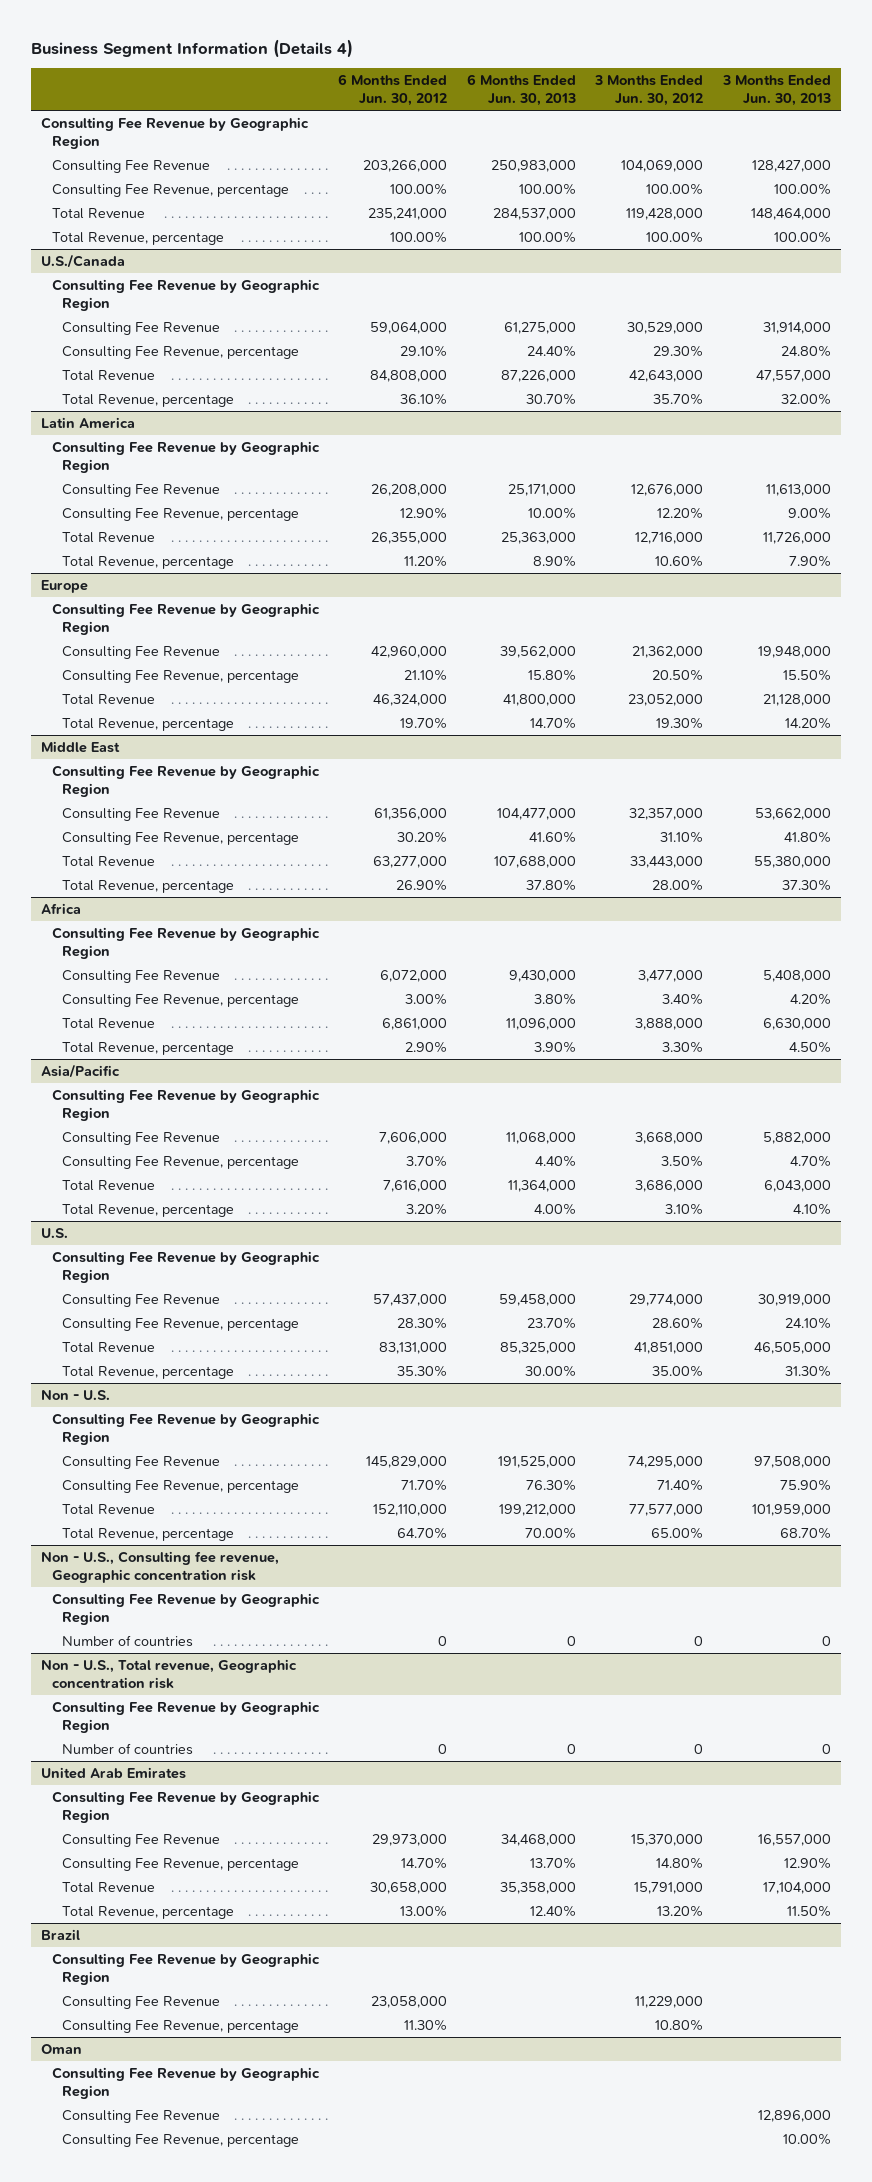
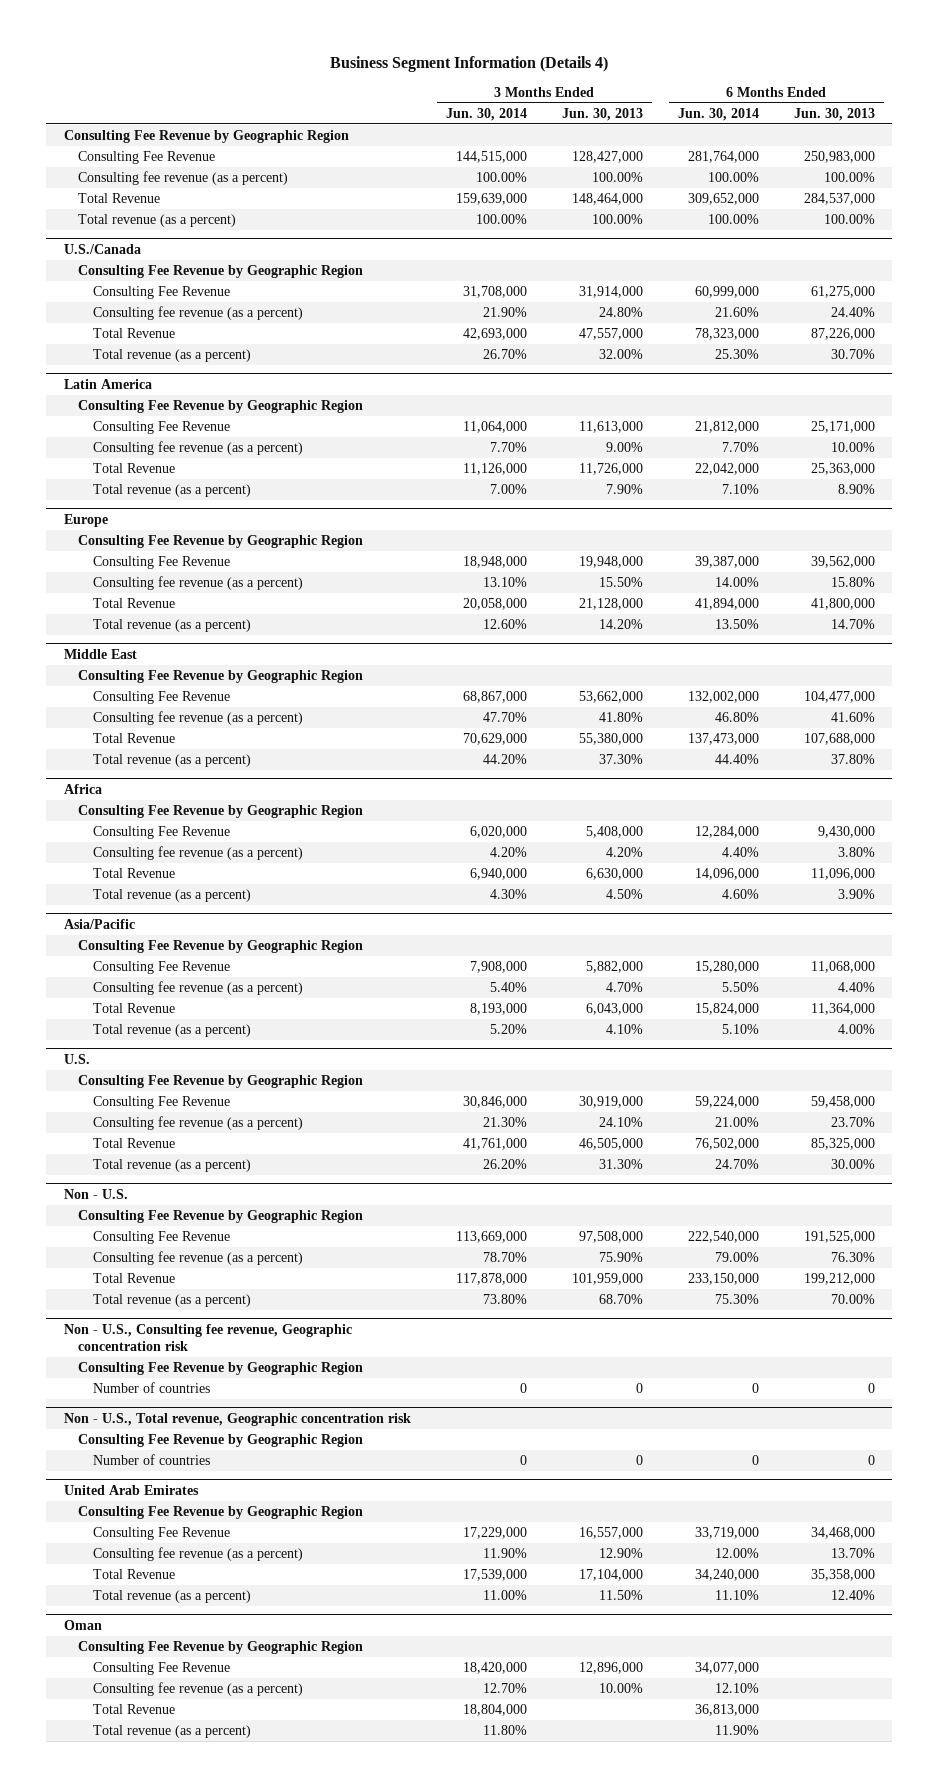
[338,74,448,107] 6 Months Ended Jun. 30, 2012 -> none
[594,75,704,107] 3 Months Ended Jun. 30, 2012 -> none
none -> [445,107,527,121] Jun. 30, 2014
none -> [677,107,759,121] Jun. 30, 2014
[51,184,289,198] Consulting Fee Revenue, percentage -> [78,171,289,186] Consulting fee revenue (as a percent)
[51,232,224,246] Total Revenue, percentage -> [78,214,237,228] Total revenue (as a percent)
[62,346,300,360] Consulting Fee Revenue, percentage -> [92,306,303,321] Consulting fee revenue (as a percent)
[62,394,235,408] Total Revenue, percentage -> [92,349,251,363] Total revenue (as a percent)
[62,508,300,522] Consulting Fee Revenue, percentage -> [92,441,303,456] Consulting fee revenue (as a percent)
[62,556,235,570] Total Revenue, percentage -> [92,484,251,498] Total revenue (as a percent)
[62,670,300,684] Consulting Fee Revenue, percentage -> [92,576,303,591] Consulting fee revenue (as a percent)
[62,718,235,732] Total Revenue, percentage -> [92,619,251,633] Total revenue (as a percent)
[62,832,300,846] Consulting Fee Revenue, percentage -> [92,711,303,726] Consulting fee revenue (as a percent)
[62,880,235,894] Total Revenue, percentage -> [92,754,251,768] Total revenue (as a percent)
[62,994,300,1008] Consulting Fee Revenue, percentage -> [92,846,303,861] Consulting fee revenue (as a percent)
[62,1042,235,1056] Total Revenue, percentage -> [92,889,251,903] Total revenue (as a percent)
[62,1156,300,1170] Consulting Fee Revenue, percentage -> [92,981,303,996] Consulting fee revenue (as a percent)
[62,1204,235,1218] Total Revenue, percentage -> [92,1024,251,1038] Total revenue (as a percent)
[62,1318,300,1332] Consulting Fee Revenue, percentage -> [92,1116,303,1131] Consulting fee revenue (as a percent)
[62,1366,235,1380] Total Revenue, percentage -> [92,1159,251,1173] Total revenue (as a percent)
[62,1480,300,1494] Consulting Fee Revenue, percentage -> [92,1251,303,1266] Consulting fee revenue (as a percent)
[62,1528,235,1542] Total Revenue, percentage -> [92,1294,251,1308] Total revenue (as a percent)
[62,1858,300,1872] Consulting Fee Revenue, percentage -> [92,1547,303,1562] Consulting fee revenue (as a percent)
[41,1929,81,1941] Brazil -> none
[51,1953,320,1986] Consulting Fee Revenue by Geographic Region -> none
[62,1996,221,2010] Consulting Fee Revenue -> none
[62,2020,300,2034] Consulting Fee Revenue, percentage -> none
[62,1906,235,1920] Total Revenue, percentage -> [92,1590,251,1604] Total revenue (as a percent)
[62,2134,300,2148] Consulting Fee Revenue, percentage -> [92,1682,303,1697] Consulting fee revenue (as a percent)
none -> [92,1704,175,1715] Total Revenue
none -> [92,1725,251,1739] Total revenue (as a percent)

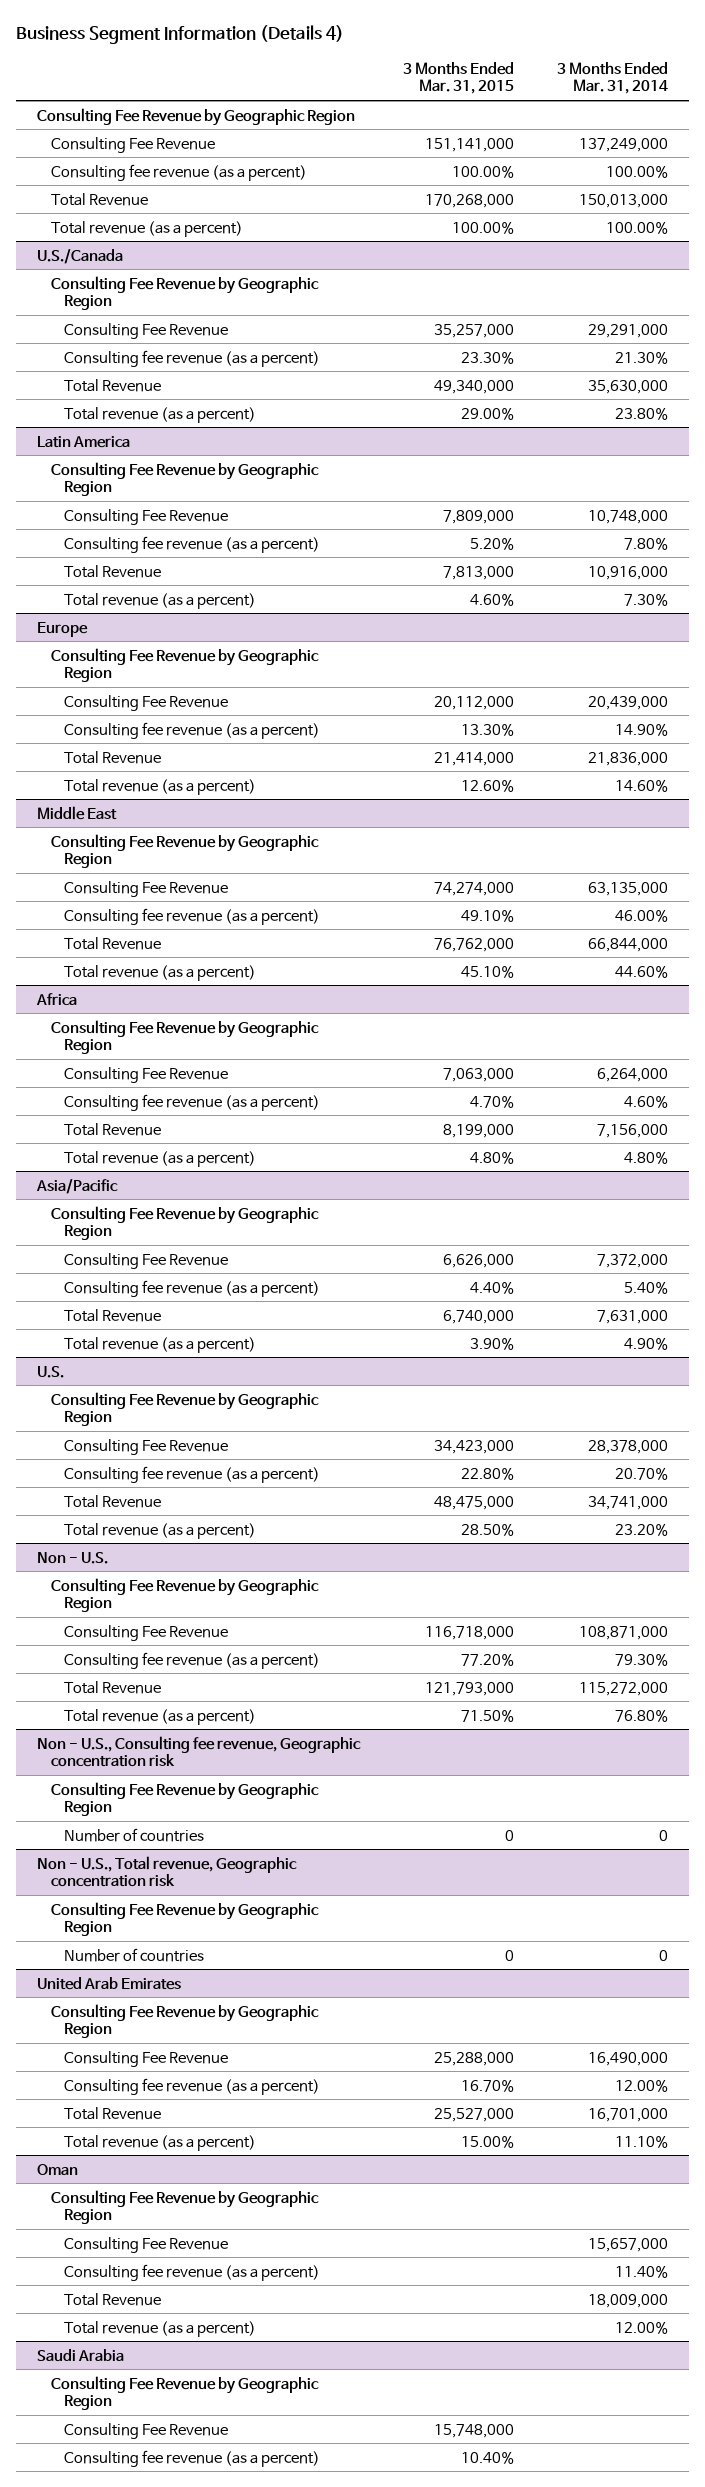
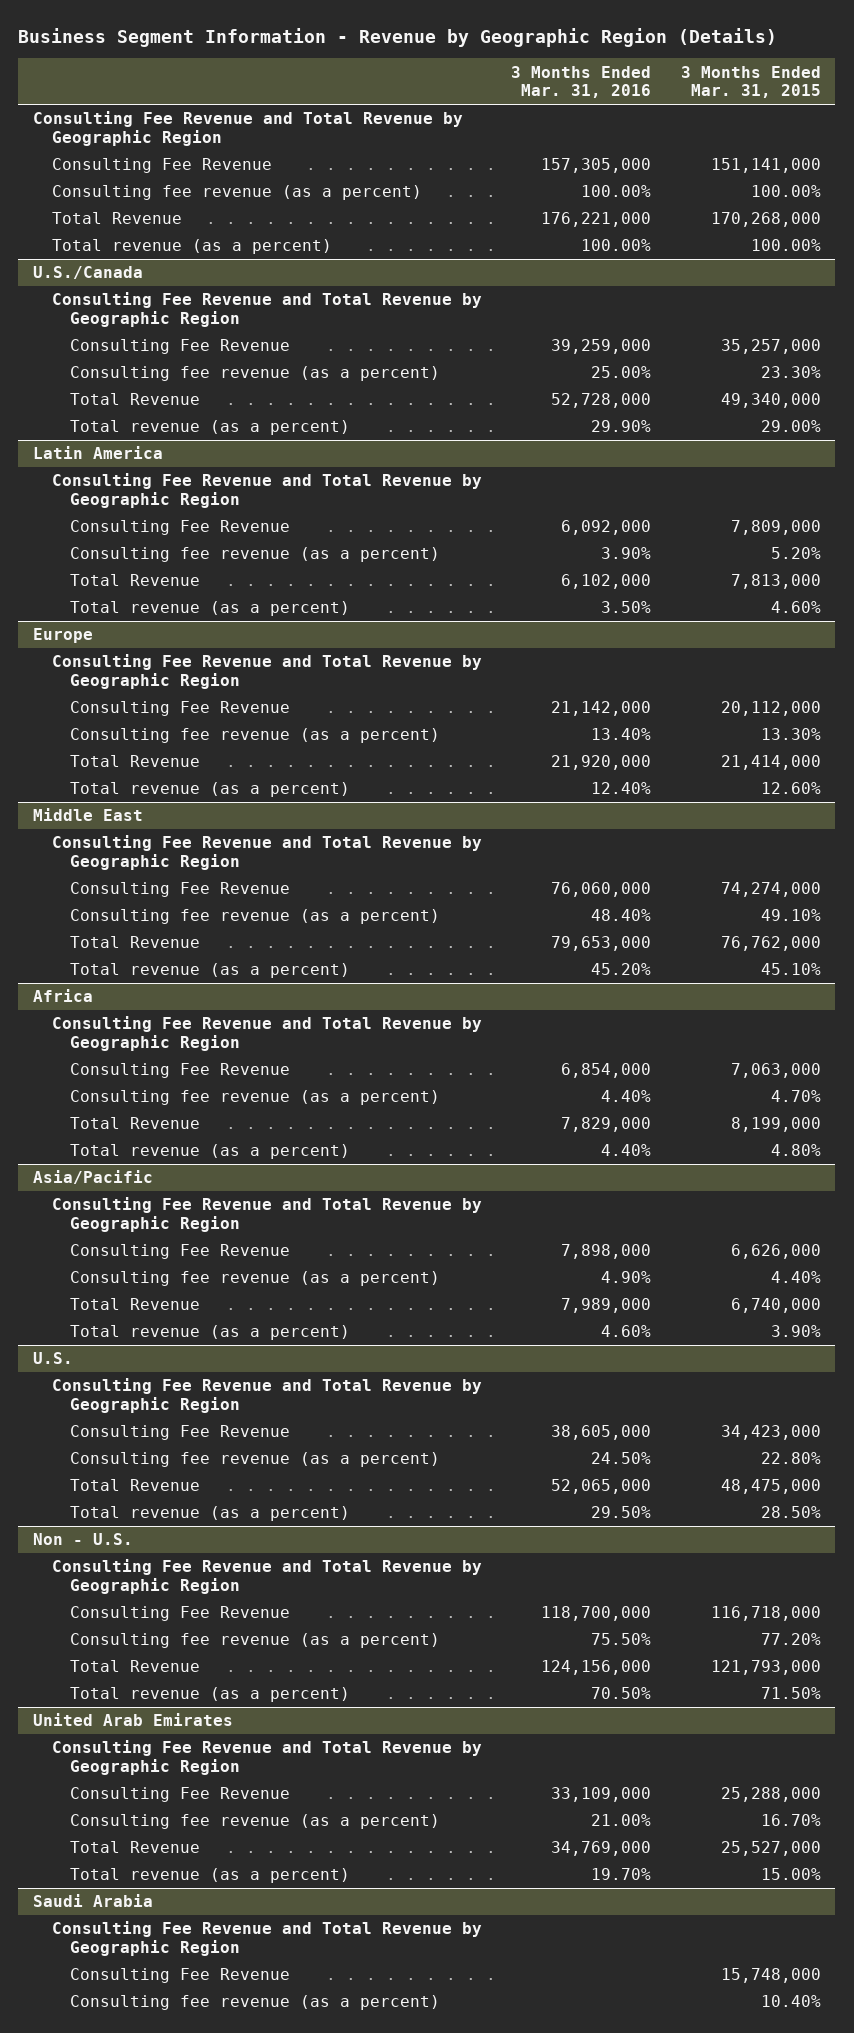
[16,25,345,45] Business Segment Information (Details 4) -> [18,27,778,47] Business Segment Information - Revenue by Geographic Region (Details)
[556,61,668,95] 3 Months Ended Mar. 31, 2014 -> none
none -> [511,65,652,99] 3 Months Ended Mar. 31, 2016
[37,107,356,126] Consulting Fee Revenue by Geographic Region -> [32,111,463,146] Consulting Fee Revenue and Total Revenue by Geographic Region
[50,275,319,311] Consulting Fee Revenue by Geographic Region -> [51,292,482,327] Consulting Fee Revenue and Total Revenue by Geographic Region
[50,461,319,497] Consulting Fee Revenue by Geographic Region -> [51,473,482,508] Consulting Fee Revenue and Total Revenue by Geographic Region
[50,647,319,683] Consulting Fee Revenue by Geographic Region -> [51,654,482,689] Consulting Fee Revenue and Total Revenue by Geographic Region
[50,833,319,869] Consulting Fee Revenue by Geographic Region -> [51,835,482,870] Consulting Fee Revenue and Total Revenue by Geographic Region
[50,1019,319,1055] Consulting Fee Revenue by Geographic Region -> [51,1016,482,1051] Consulting Fee Revenue and Total Revenue by Geographic Region
[50,1205,319,1241] Consulting Fee Revenue by Geographic Region -> [51,1197,482,1232] Consulting Fee Revenue and Total Revenue by Geographic Region
[50,1391,319,1427] Consulting Fee Revenue by Geographic Region -> [51,1378,482,1413] Consulting Fee Revenue and Total Revenue by Geographic Region
[50,1577,319,1613] Consulting Fee Revenue by Geographic Region -> [51,1559,482,1594] Consulting Fee Revenue and Total Revenue by Geographic Region
[37,1735,362,1768] Non - U.S., Consulting fee revenue, Geographic concentration risk -> none
[50,1781,319,1817] Consulting Fee Revenue by Geographic Region -> none
[63,1827,204,1842] Number of countries -> none
[37,1855,298,1888] Non - U.S., Total revenue, Geographic concentration risk -> none
[50,1901,319,1937] Consulting Fee Revenue by Geographic Region -> none
[63,1947,204,1962] Number of countries -> none
[50,2003,319,2039] Consulting Fee Revenue by Geographic Region -> [51,1740,482,1775] Consulting Fee Revenue and Total Revenue by Geographic Region
[37,2163,79,2175] Oman -> none
[50,2189,319,2225] Consulting Fee Revenue by Geographic Region -> none
[63,2236,228,2253] Consulting Fee Revenue -> none
[63,2263,320,2281] Consulting fee revenue (as a percent) -> none
[63,2292,161,2306] Total Revenue -> none
[63,2320,256,2337] Total revenue (as a percent) -> none
[50,2375,319,2411] Consulting Fee Revenue by Geographic Region -> [51,1921,482,1956] Consulting Fee Revenue and Total Revenue by Geographic Region

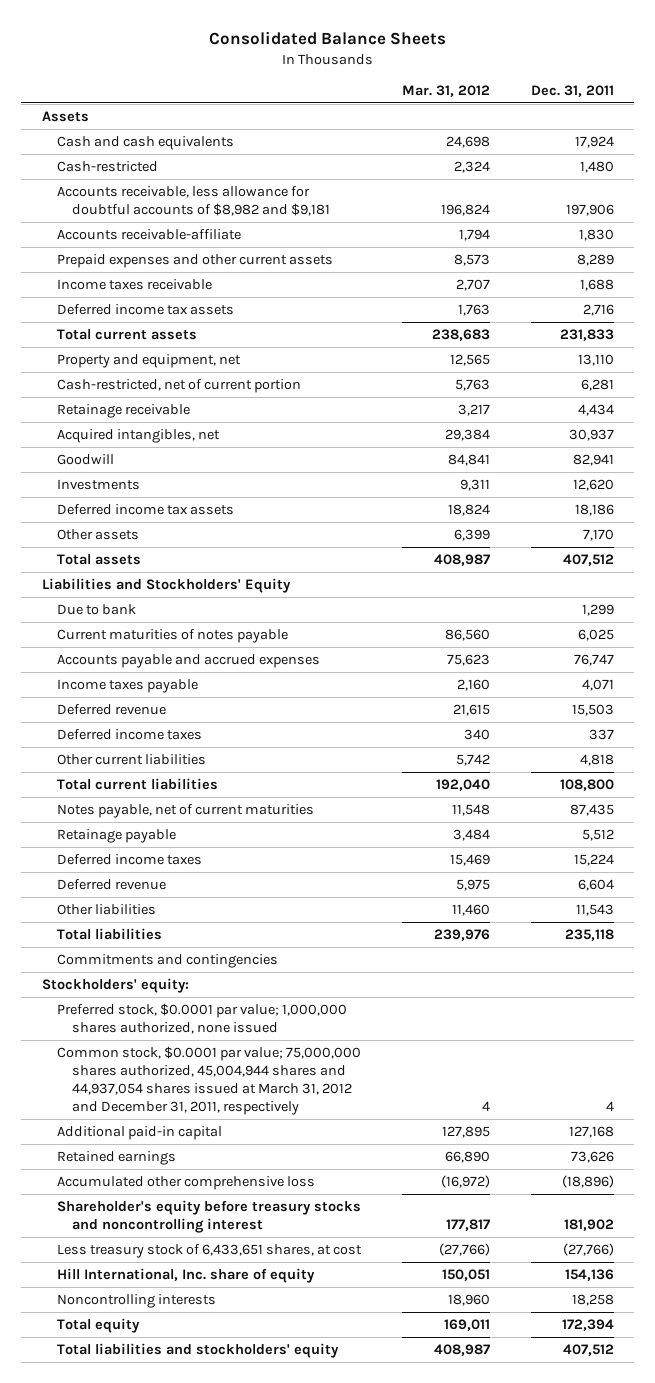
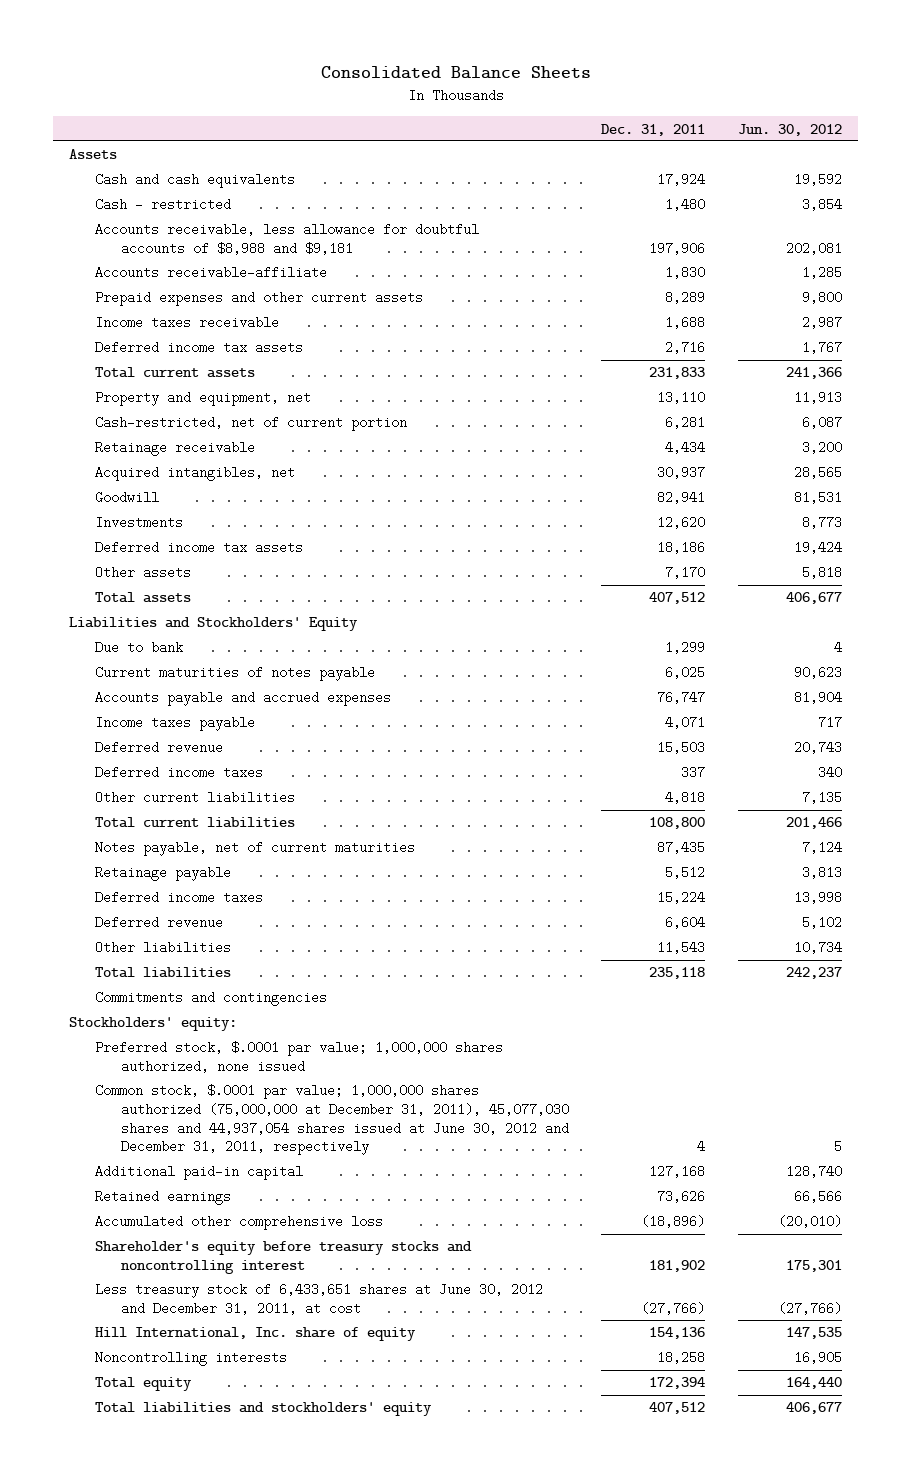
[401,85,490,98] Mar. 31, 2012 -> none
none -> [738,123,843,136] Jun. 30, 2012
[56,160,158,172] Cash-restricted -> [95,198,232,212] Cash - restricted
[56,185,330,216] Accounts receivable, less allowance for doubtful accounts of $8,982 and $9,181 -> [95,223,480,256] Accounts receivable, less allowance for doubtful accounts of $8,988 and $9,181
[56,1002,347,1034] Preferred stock, $0.0001 par value; 1,000,000 shares authorized, none issued -> [95,1041,504,1074] Preferred stock, $.0001 par value; 1,000,000 shares authorized, none issued
[56,1045,361,1115] Common stock, $0.0001 par value; 75,000,000 shares authorized, 45,004,944 shares and 44,937,054 shares issued at March 31, 2012 and December 31, 2011, respectively -> [95,1084,569,1156] Common stock, $.0001 par value; 1,000,000 shares authorized (75,000,000 at December 31, 2011), 45,077,030 shares and 44,937,054 shares issued at June 30, 2012 and December 31, 2011, respectively
[56,1243,362,1258] Less treasury stock of 6,433,651 shares, at cost -> [95,1283,544,1316] Less treasury stock of 6,433,651 shares at June 30, 2012 and December 31, 2011, at cost

